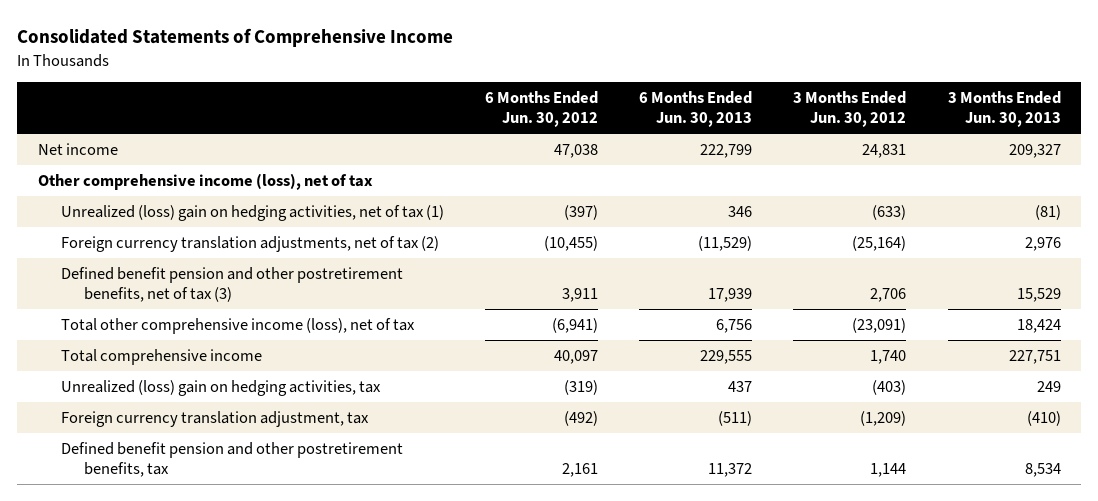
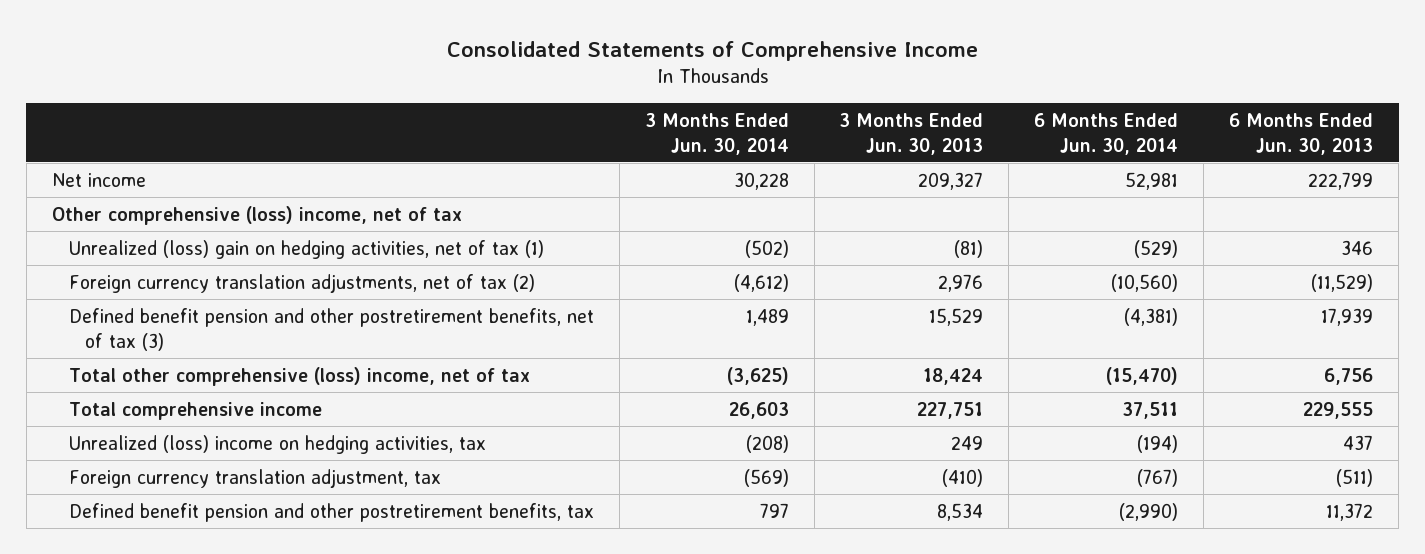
[484,91,598,128] 6 Months Ended Jun. 30, 2012 -> none
[793,91,907,128] 3 Months Ended Jun. 30, 2012 -> none
none -> [644,112,789,155] 3 Months Ended Jun. 30, 2014
none -> [1034,112,1179,155] 6 Months Ended Jun. 30, 2014
[37,172,373,190] Other comprehensive income (loss), net of tax -> [51,205,462,225] Other comprehensive (loss) income, net of tax
[60,317,415,334] Total other comprehensive income (loss), net of tax -> [68,366,530,386] Total other comprehensive (loss) income, net of tax
[60,379,381,396] Unrealized (loss) gain on hedging activities, tax -> [68,434,486,454] Unrealized (loss) income on hedging activities, tax

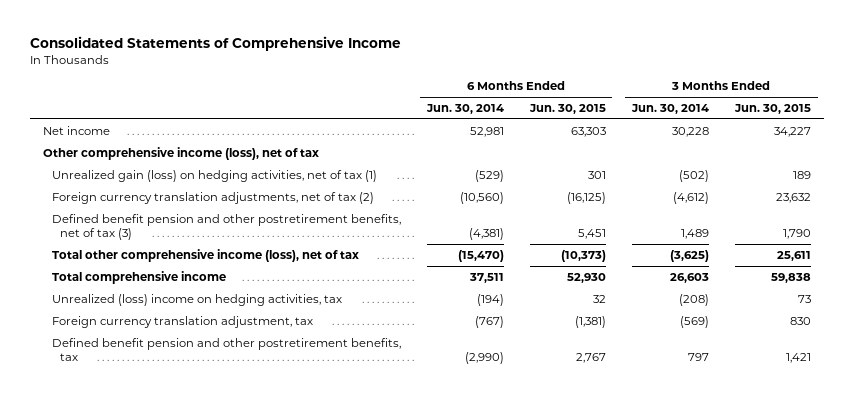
[839,112,984,155] 3 Months Ended Jun. 30, 2013 -> none
[1229,112,1374,155] 6 Months Ended Jun. 30, 2013 -> none
none -> [528,104,606,115] Jun. 30, 2015
none -> [734,104,812,115] Jun. 30, 2015
[51,205,462,225] Other comprehensive (loss) income, net of tax -> [42,146,319,160] Other comprehensive income (loss), net of tax
[68,239,544,259] Unrealized (loss) gain on hedging activities, net of tax (1) -> [51,169,377,182] Unrealized gain (loss) on hedging activities, net of tax (1)
[68,366,530,386] Total other comprehensive (loss) income, net of tax -> [51,248,359,262] Total other comprehensive income (loss), net of tax

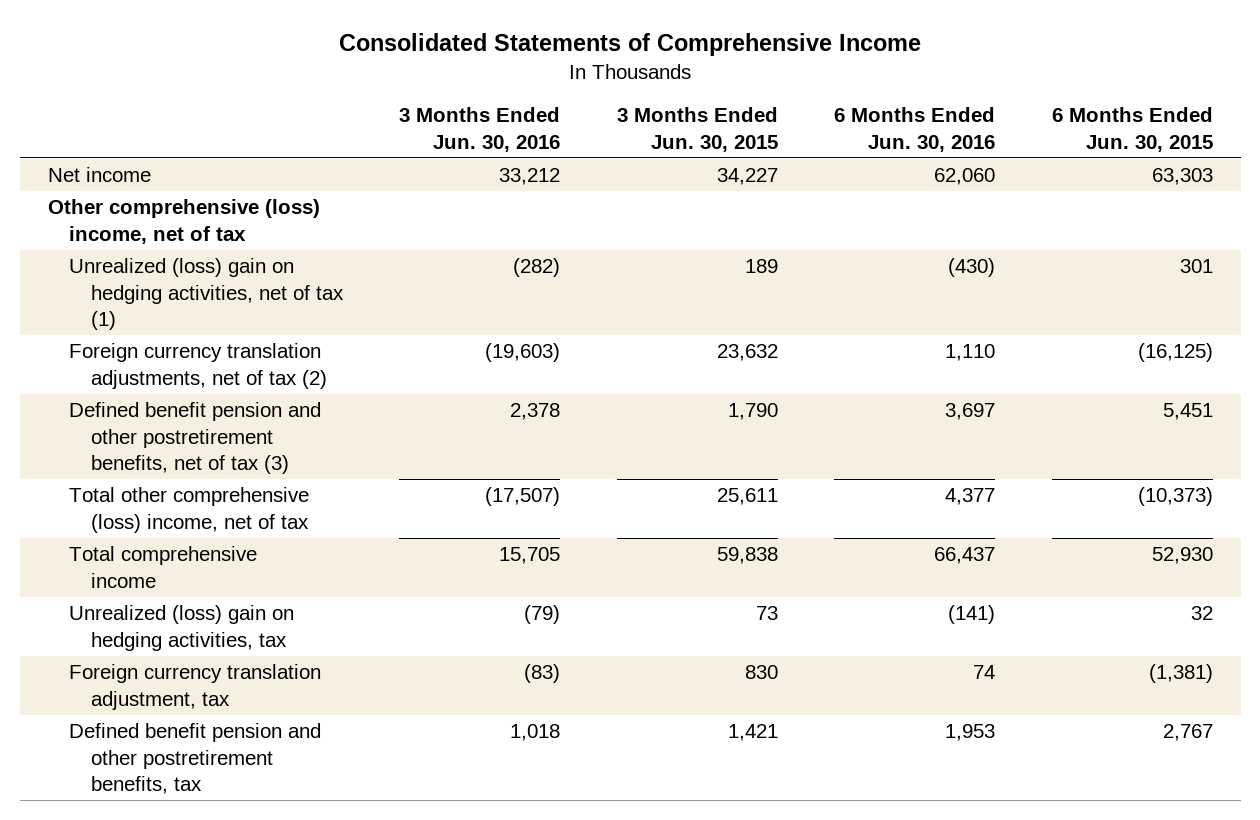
[425,104,504,115] Jun. 30, 2014 -> none
[630,104,709,115] Jun. 30, 2014 -> none
none -> [399,107,561,152] 3 Months Ended Jun. 30, 2016
none -> [834,107,996,152] 6 Months Ended Jun. 30, 2016
[42,146,319,160] Other comprehensive income (loss), net of tax -> [47,199,320,244] Other comprehensive (loss) income, net of tax
[51,169,377,182] Unrealized gain (loss) on hedging activities, net of tax (1) -> [69,258,345,330] Unrealized (loss) gain on hedging activities, net of tax (1)
[51,248,359,262] Total other comprehensive income (loss), net of tax -> [69,487,310,533] Total other comprehensive (loss) income, net of tax
[51,293,342,306] Unrealized (loss) income on hedging activities, tax -> [69,605,295,651] Unrealized (loss) gain on hedging activities, tax

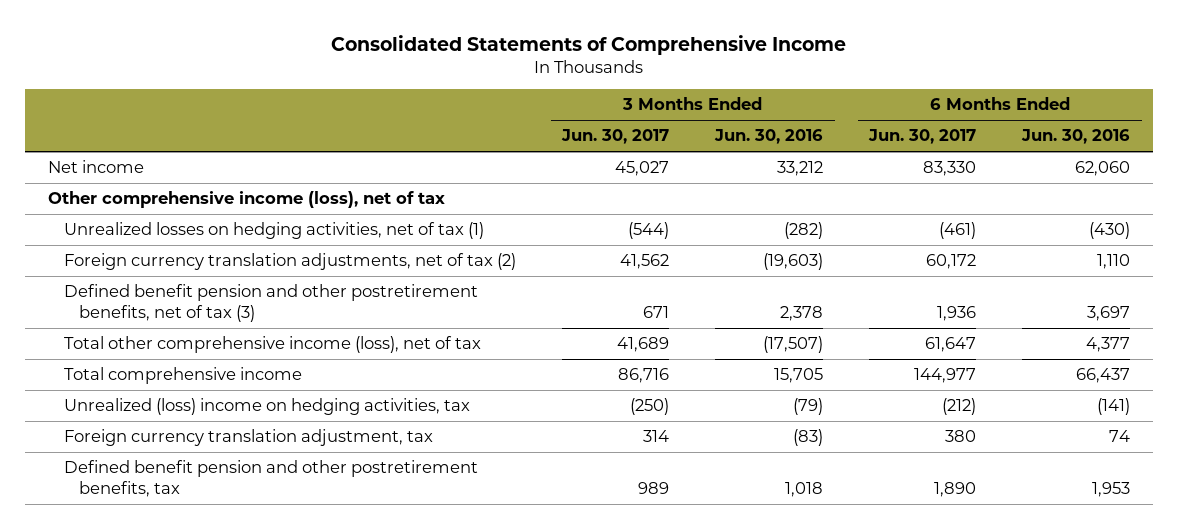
[616,107,778,152] 3 Months Ended Jun. 30, 2015 -> none
[1051,107,1213,152] 6 Months Ended Jun. 30, 2015 -> none
none -> [561,129,670,145] Jun. 30, 2017
none -> [868,129,977,145] Jun. 30, 2017
[47,199,320,244] Other comprehensive (loss) income, net of tax -> [48,191,446,209] Other comprehensive income (loss), net of tax
[69,258,345,330] Unrealized (loss) gain on hedging activities, net of tax (1) -> [63,222,484,240] Unrealized losses on hedging activities, net of tax (1)
[69,487,310,533] Total other comprehensive (loss) income, net of tax -> [63,336,481,354] Total other comprehensive income (loss), net of tax
[69,605,295,651] Unrealized (loss) gain on hedging activities, tax -> [63,398,470,416] Unrealized (loss) income on hedging activities, tax

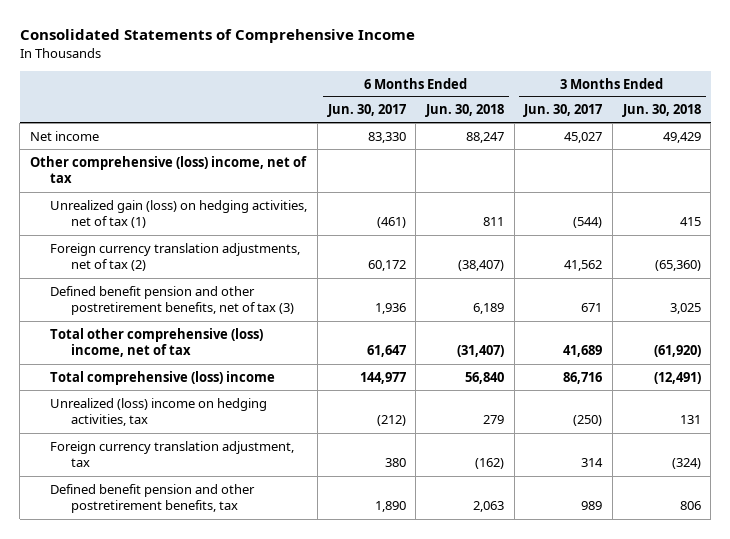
[714,129,824,145] Jun. 30, 2016 -> none
[1021,129,1131,145] Jun. 30, 2016 -> none
none -> [424,104,504,118] Jun. 30, 2018
none -> [621,104,701,118] Jun. 30, 2018
[48,191,446,209] Other comprehensive income (loss), net of tax -> [29,155,307,184] Other comprehensive (loss) income, net of tax
[63,222,484,240] Unrealized losses on hedging activities, net of tax (1) -> [50,199,308,229] Unrealized gain (loss) on hedging activities, net of tax (1)
[63,336,481,354] Total other comprehensive income (loss), net of tax -> [50,327,264,358] Total other comprehensive (loss) income, net of tax
[63,367,302,385] Total comprehensive income -> [50,370,276,385] Total comprehensive (loss) income

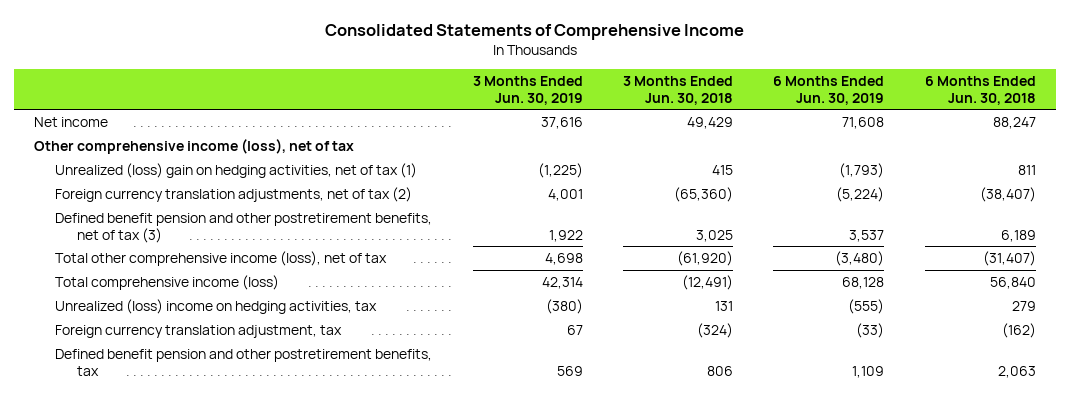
[326,104,406,118] Jun. 30, 2017 -> none
[523,104,603,118] Jun. 30, 2017 -> none
none -> [472,76,583,105] 3 Months Ended Jun. 30, 2019
none -> [773,76,885,105] 6 Months Ended Jun. 30, 2019
[29,155,307,184] Other comprehensive (loss) income, net of tax -> [33,139,354,155] Other comprehensive income (loss), net of tax
[50,199,308,229] Unrealized gain (loss) on hedging activities, net of tax (1) -> [55,163,418,179] Unrealized (loss) gain on hedging activities, net of tax (1)
[50,327,264,358] Total other comprehensive (loss) income, net of tax -> [55,251,388,267] Total other comprehensive income (loss), net of tax
[50,370,276,385] Total comprehensive (loss) income -> [55,275,280,291] Total comprehensive income (loss)

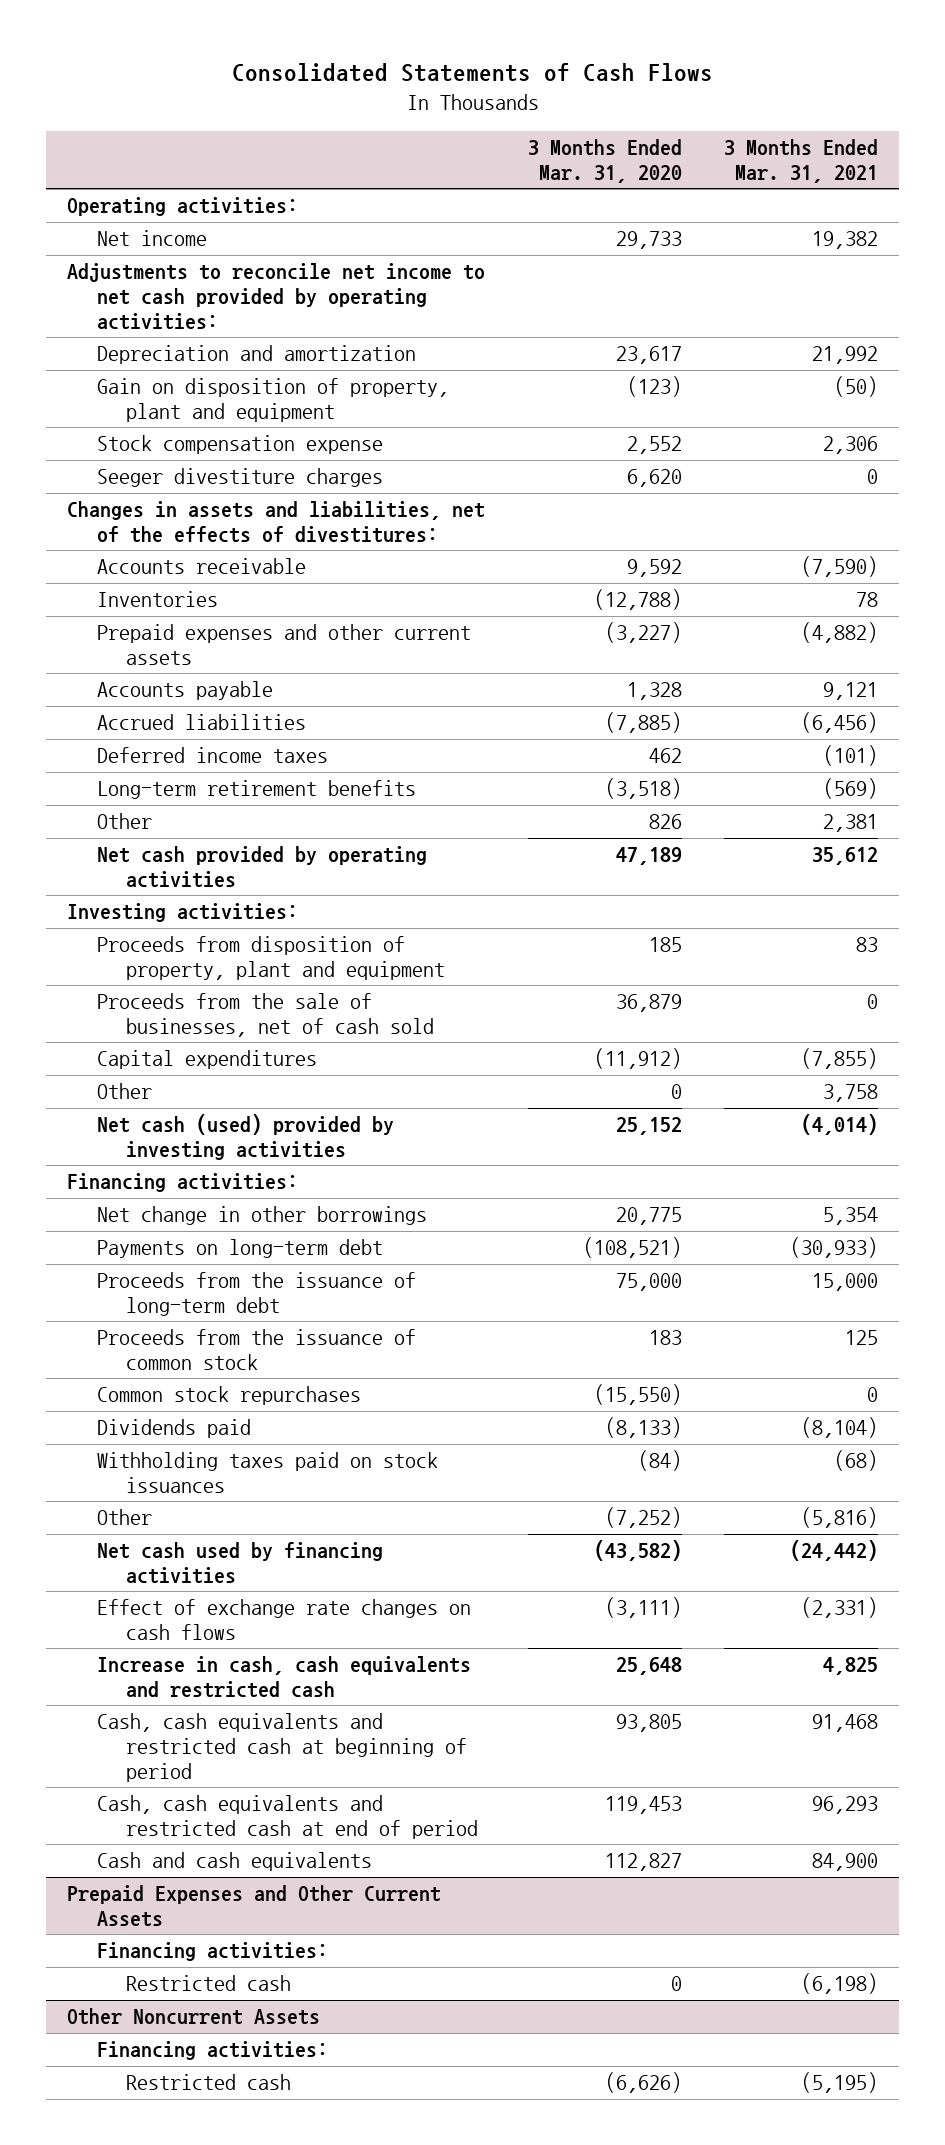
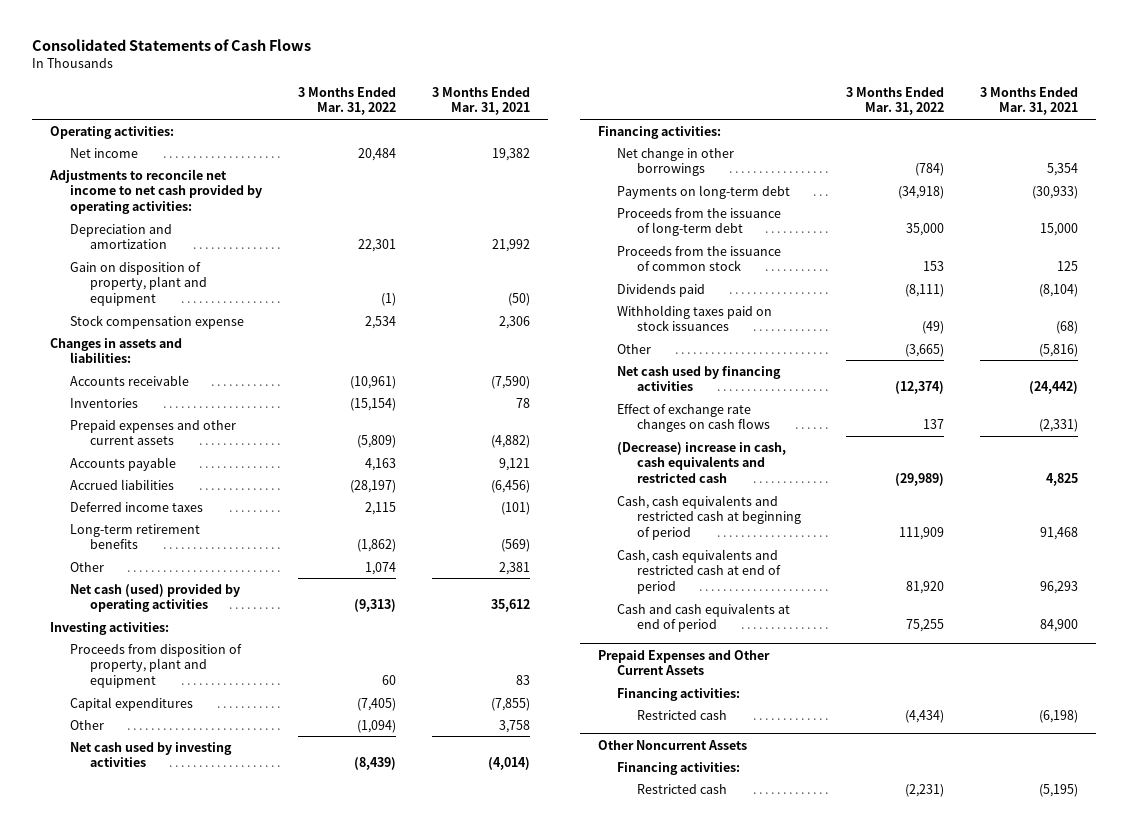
[527,138,682,183] 3 Months Ended Mar. 31, 2020 -> none
none -> [298,86,397,116] 3 Months Ended Mar. 31, 2022
[96,468,383,488] Seeger divestiture charges -> none
[67,501,486,544] Changes in assets and liabilities, net of the effects of divestitures: -> [50,337,183,364] Changes in assets and liabilities:
[96,846,427,889] Net cash provided by operating activities -> [69,583,240,613] Net cash (used) provided by operating activities
[96,993,435,1038] Proceeds from the sale of businesses, net of cash sold -> none
[96,1114,394,1161] Net cash (used) provided by investing activities -> [69,741,232,768] Net cash used by investing activities
[96,1386,361,1406] Common stock repurchases -> none
[96,1656,471,1699] Increase in cash, cash equivalents and restricted cash -> [617,441,787,484] (Decrease) increase in cash, cash equivalents and restricted cash
[96,1852,372,1872] Cash and cash equivalents -> [617,602,791,633] Cash and cash equivalents at end of period

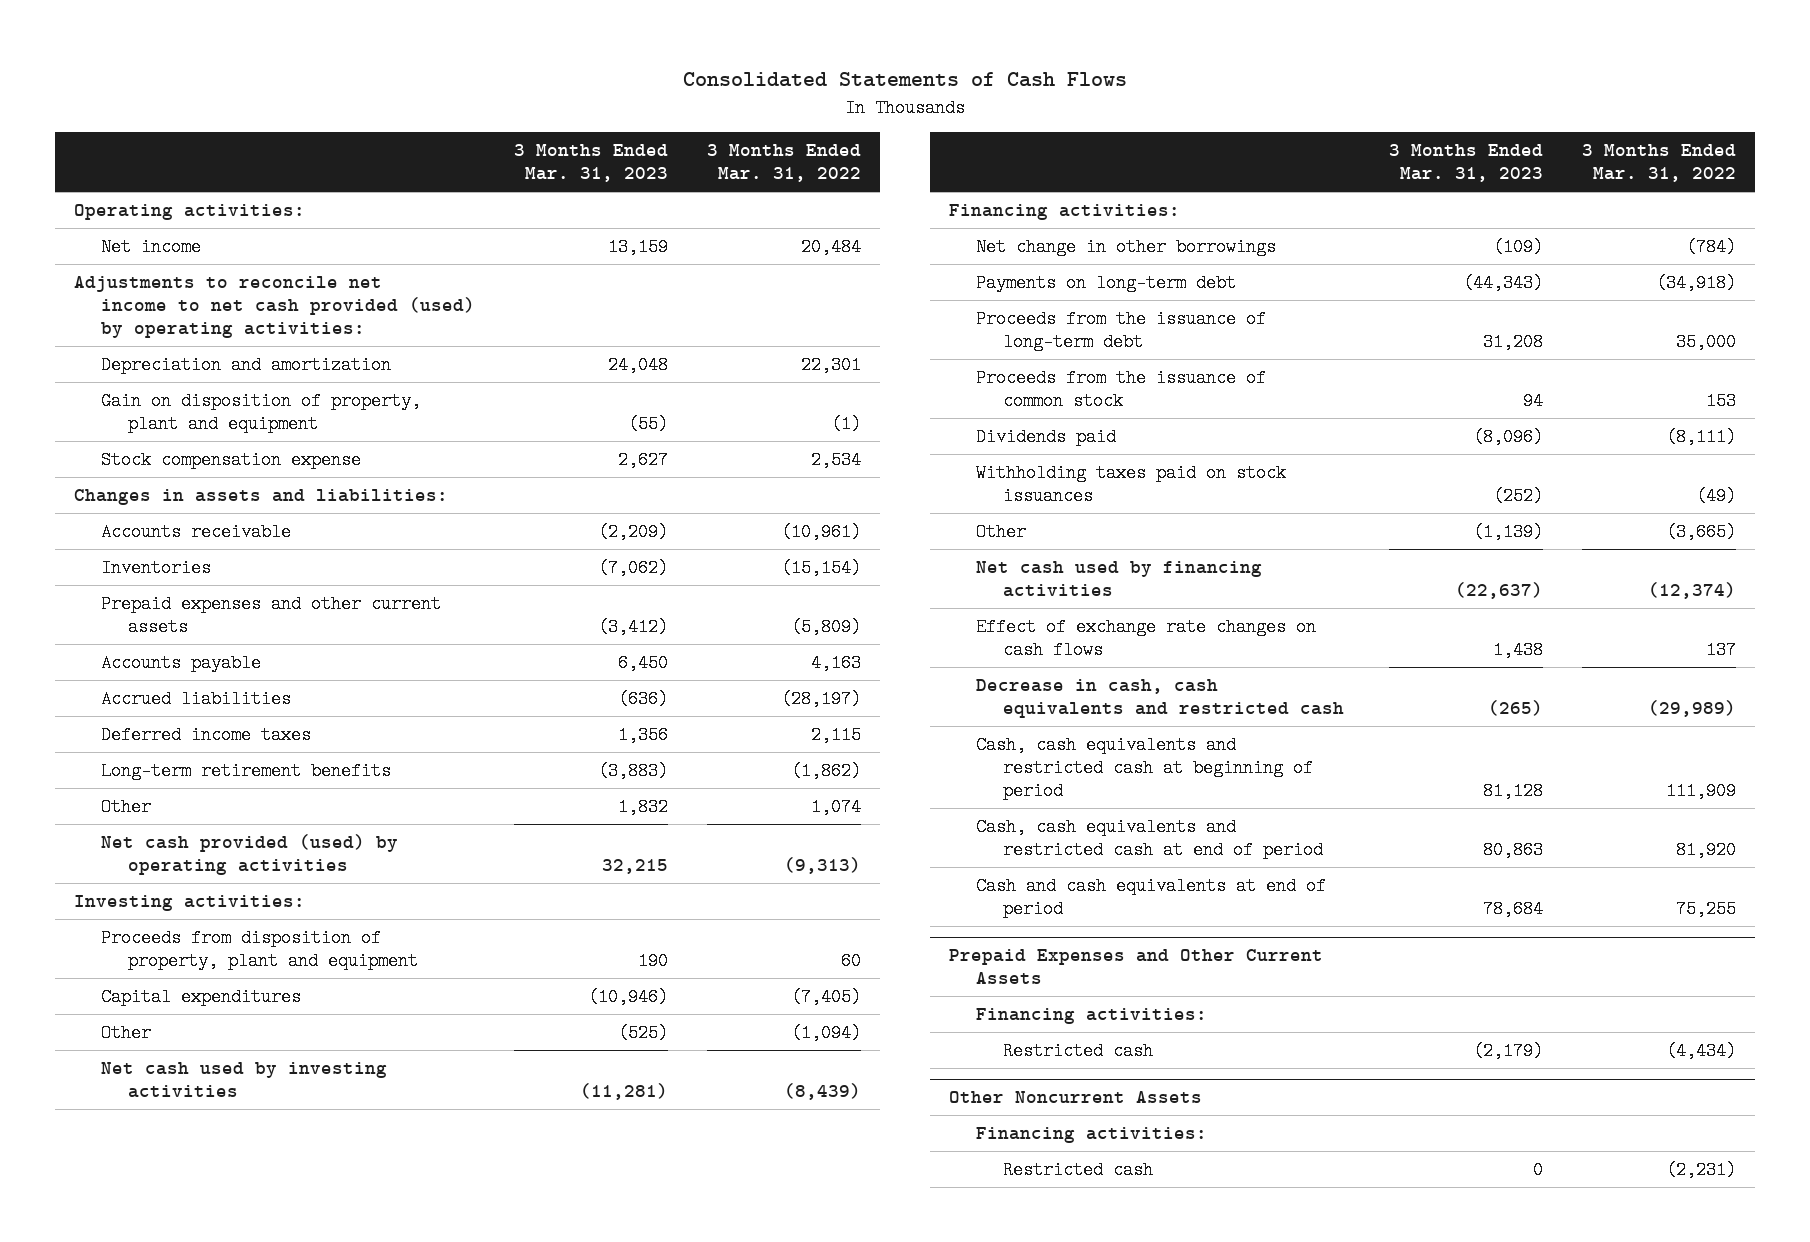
[432,86,531,116] 3 Months Ended Mar. 31, 2021 -> none
none -> [514,144,669,183] 3 Months Ended Mar. 31, 2023
[49,168,262,215] Adjustments to reconcile net income to net cash provided by operating activities: -> [74,275,476,338] Adjustments to reconcile net income to net cash provided (used) by operating activities:
[69,583,240,613] Net cash (used) provided by operating activities -> [101,833,399,875] Net cash provided (used) by operating activities
[617,441,787,484] (Decrease) increase in cash, cash equivalents and restricted cash -> [975,678,1344,718] Decrease in cash, cash equivalents and restricted cash

